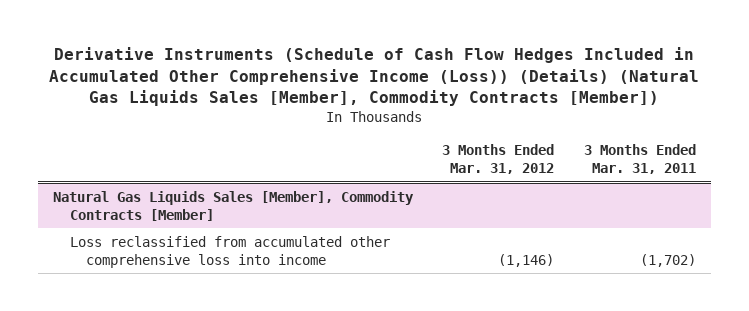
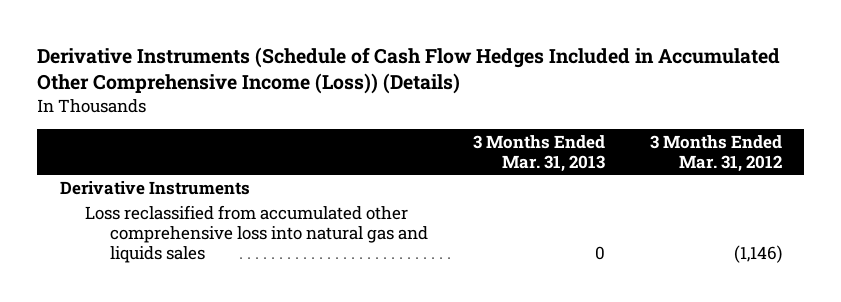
[49,46,700,107] Derivative Instruments (Schedule of Cash Flow Hedges Included in Accumulated Other Comprehensive Income (Loss)) (Details) (Natural Gas Liquids Sales [Member], Commodity Contracts [Member]) -> [37,47,781,95] Derivative Instruments (Schedule of Cash Flow Hedges Included in Accumulated Other Comprehensive Income (Loss)) (Details)
[583,144,696,175] 3 Months Ended Mar. 31, 2011 -> none
none -> [472,134,605,172] 3 Months Ended Mar. 31, 2013
[52,190,414,221] Natural Gas Liquids Sales [Member], Commodity Contracts [Member] -> none
none -> [59,180,250,195] Derivative Instruments
[69,235,390,268] Loss reclassified from accumulated other comprehensive loss into income -> [84,204,429,263] Loss reclassified from accumulated other comprehensive loss into natural gas and liquids sales

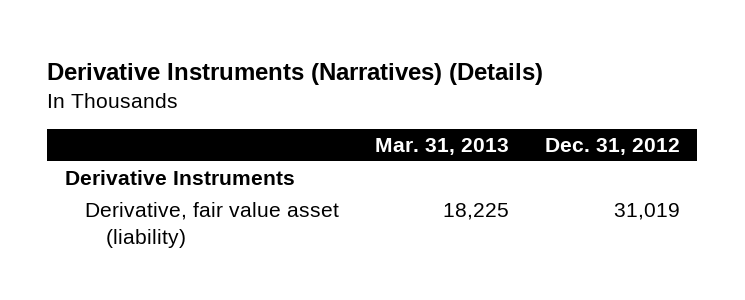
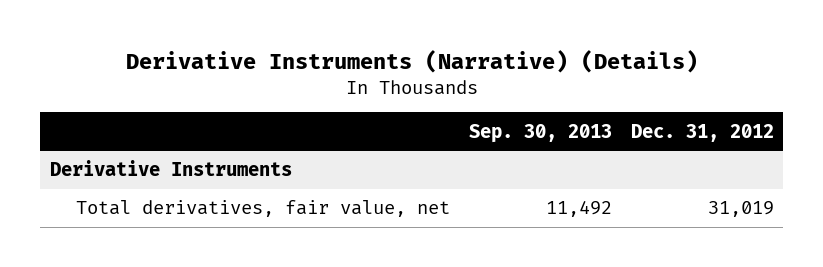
[47,62,544,85] Derivative Instruments (Narratives) (Details) -> [125,49,698,73] Derivative Instruments (Narrative) (Details)
[374,138,509,156] Mar. 31, 2013 -> none
none -> [469,123,613,143] Sep. 30, 2013
[85,202,340,249] Derivative, fair value asset (liability) -> [76,200,451,218] Total derivatives, fair value, net

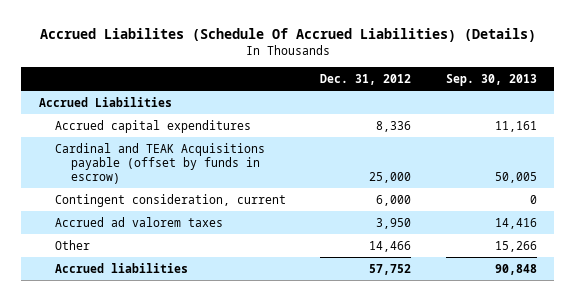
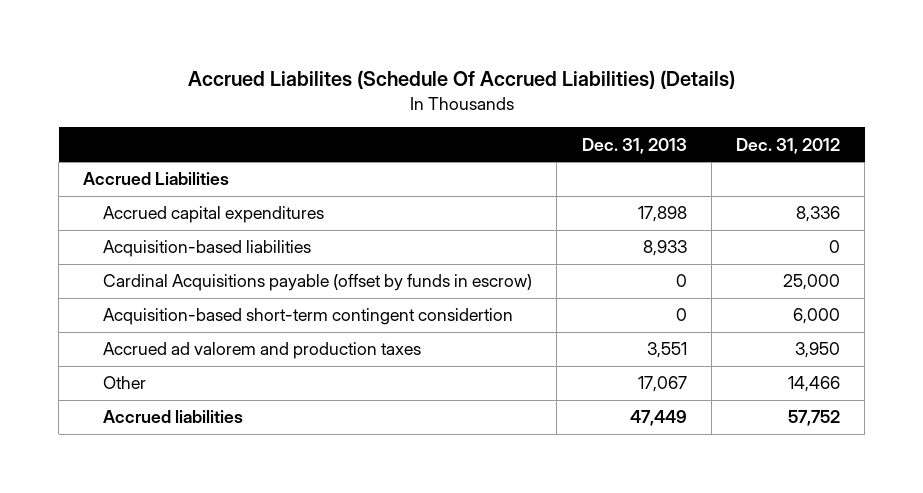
[446,73,538,86] Sep. 30, 2013 -> none
none -> [581,137,687,154] Dec. 31, 2013
none -> [103,240,312,258] Acquisition-based liabilities
[54,142,265,184] Cardinal and TEAK Acquisitions payable (offset by funds in escrow) -> [103,274,533,292] Cardinal Acquisitions payable (offset by funds in escrow)
[54,193,286,207] Contingent consideration, current -> [103,308,514,326] Acquisition-based short-term contingent considertion
[54,216,223,227] Accrued ad valorem taxes -> [103,342,422,360] Accrued ad valorem and production taxes

